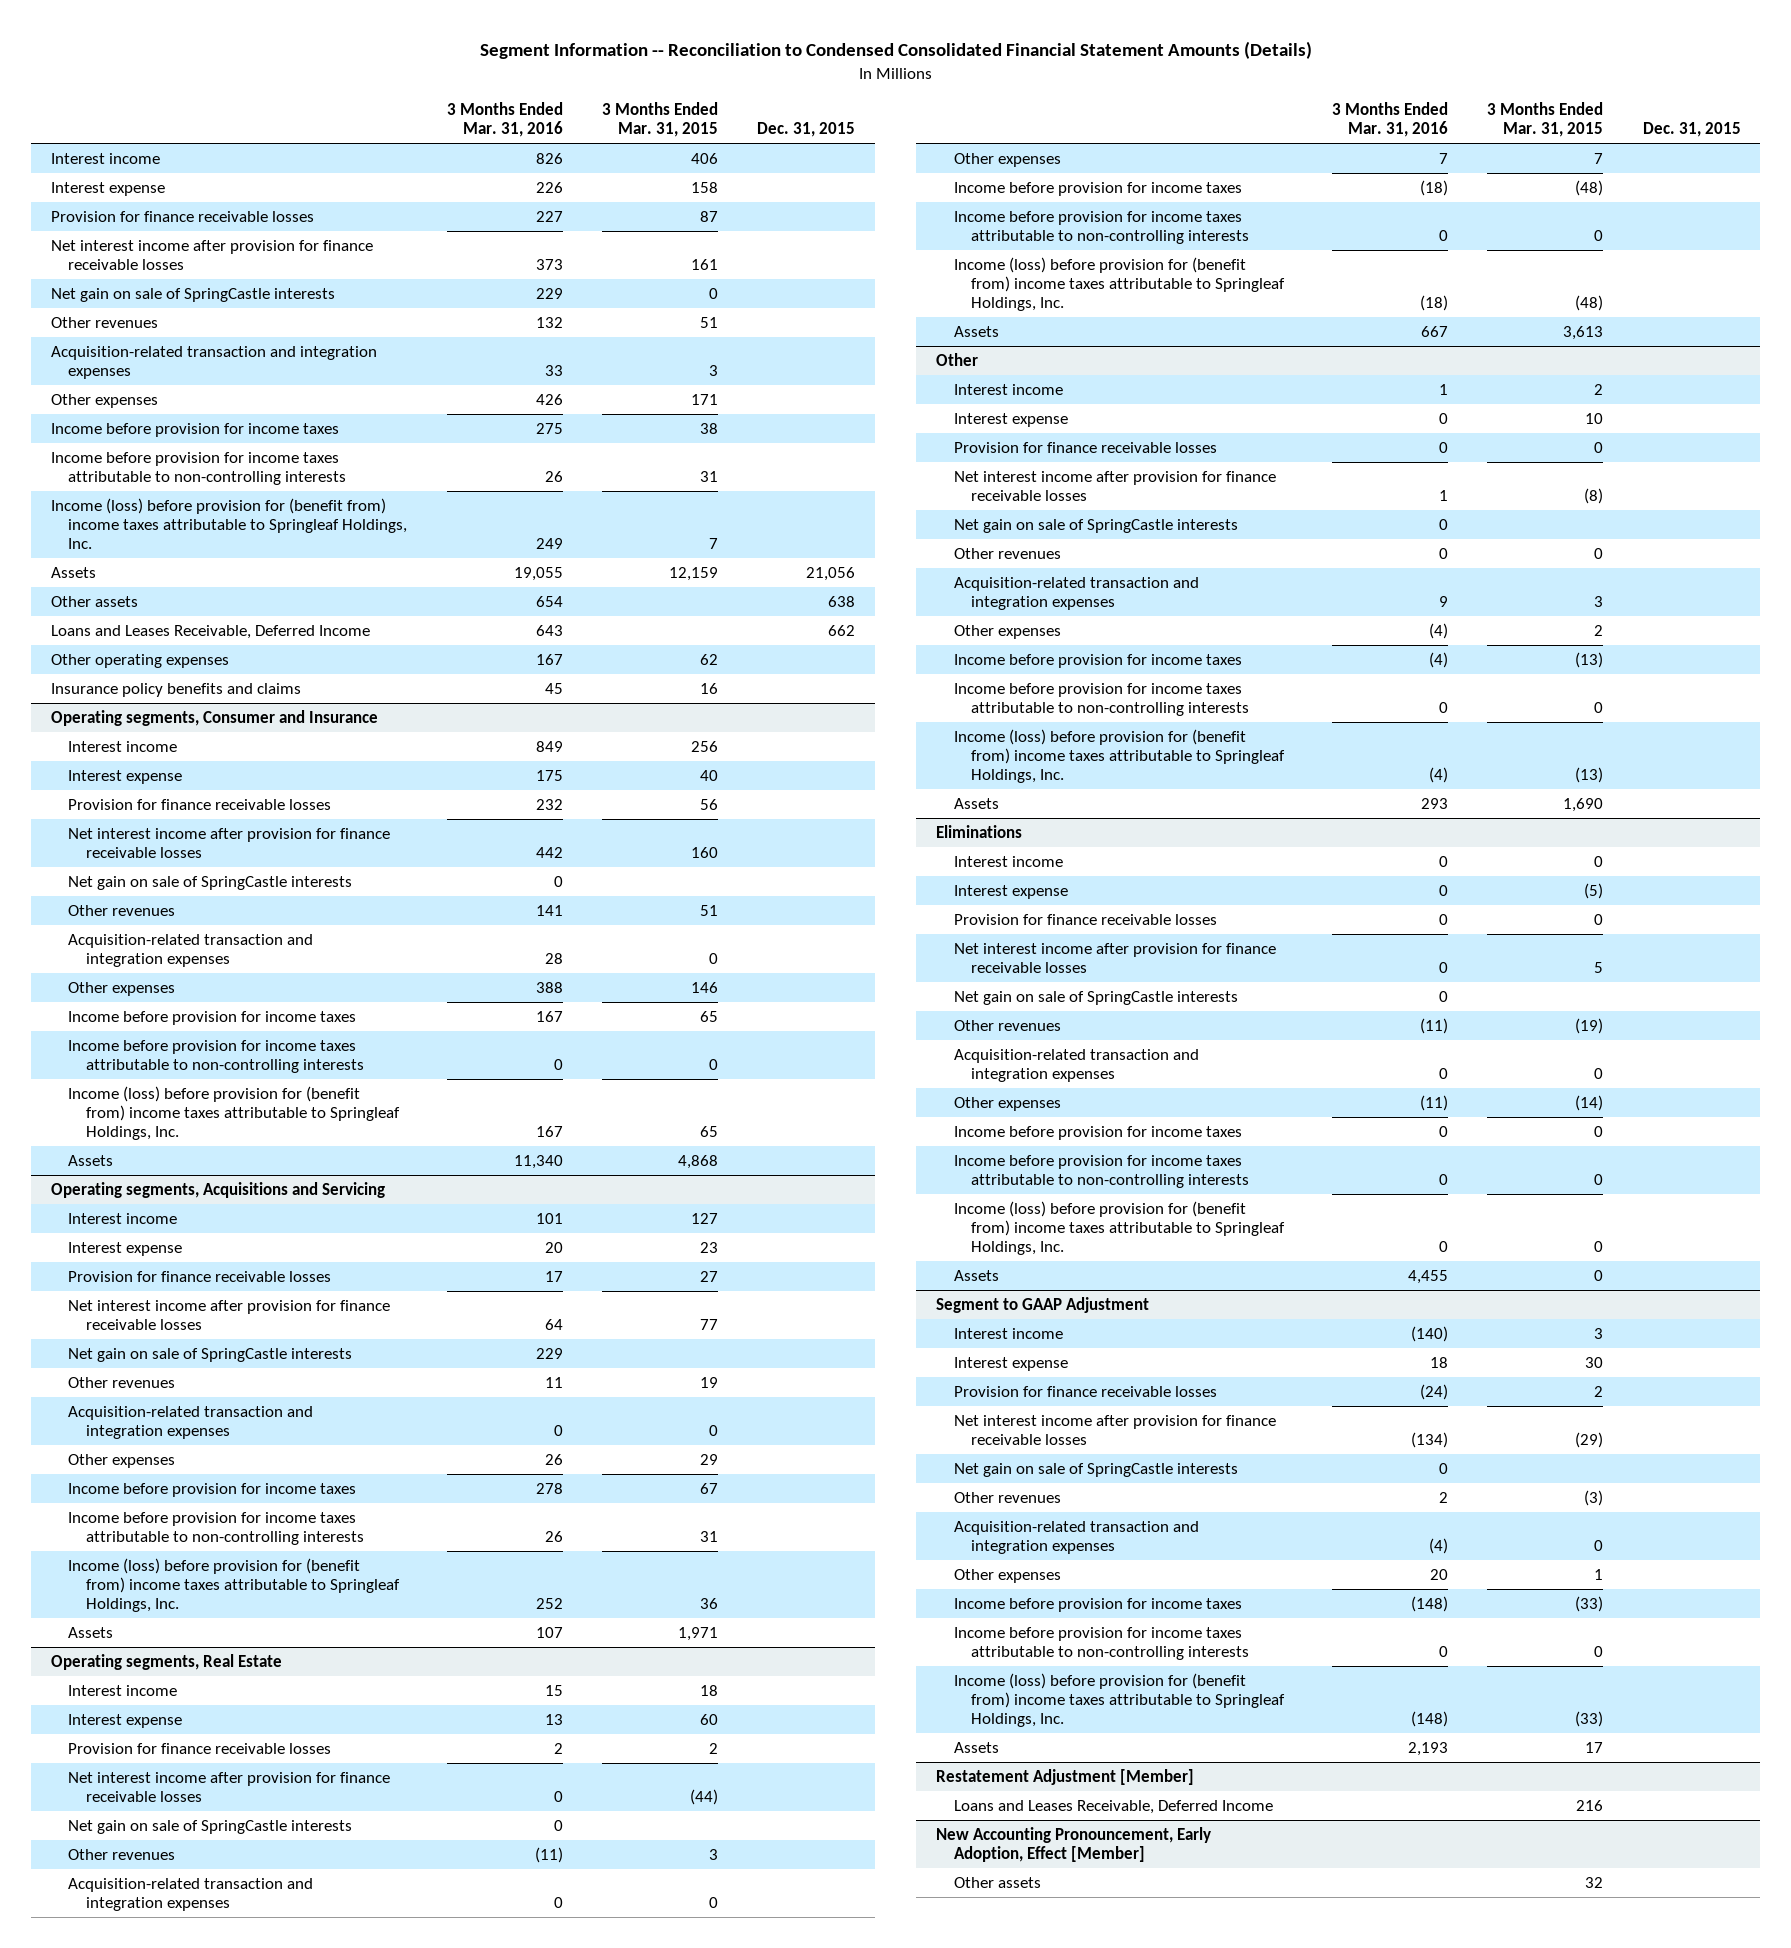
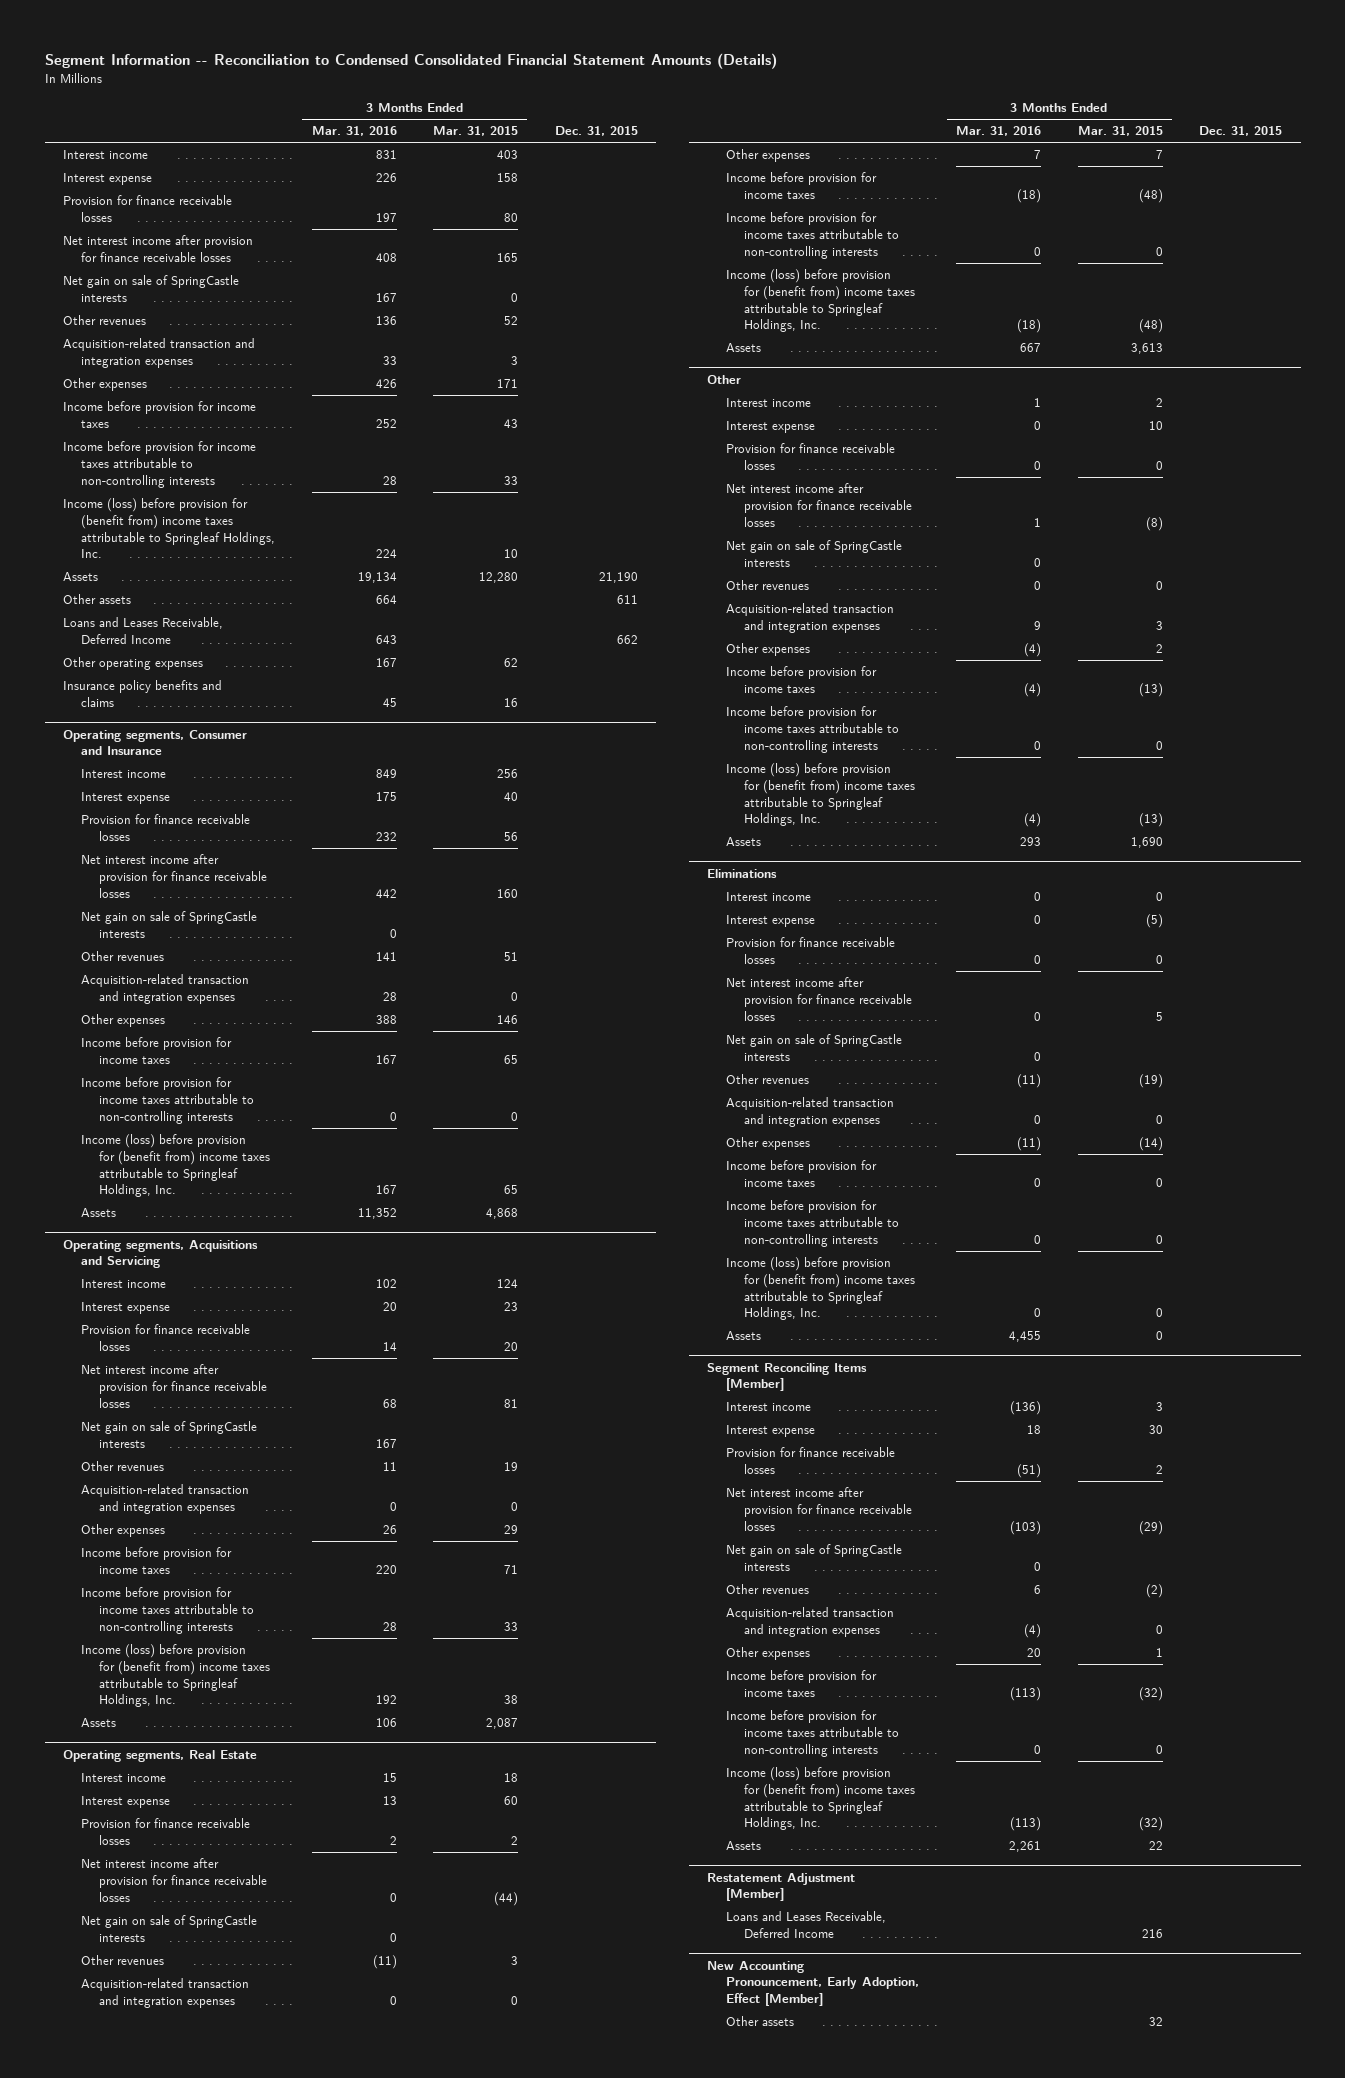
[535,153,563,165] 826 -> [375,150,397,160] 831
[691,153,719,165] 406 -> [497,150,519,160] 403
[535,211,563,223] 227 -> [375,212,397,222] 197
[700,211,719,223] 87 -> [504,212,519,222] 80
[535,259,563,271] 373 -> [375,252,397,262] 408
[691,259,719,271] 161 -> [497,252,519,262] 165
[535,288,563,300] 229 -> [375,292,397,302] 167
[535,317,563,329] 132 -> [375,316,397,326] 136
[700,317,719,329] 51 -> [504,316,519,326] 52
[535,423,563,435] 275 -> [375,418,397,428] 252
[700,423,719,435] 38 -> [504,418,519,428] 43
[544,471,563,483] 26 -> [382,475,397,485] 28
[700,471,719,483] 31 -> [504,475,519,485] 33
[535,537,563,549] 249 -> [375,549,397,559] 224
[709,537,719,549] 7 -> [504,549,519,559] 10
[513,567,563,582] 19,055 -> [357,572,397,584] 19,134
[669,567,719,582] 12,159 -> [479,572,519,584] 12,280
[806,567,856,582] 21,056 -> [598,572,638,584] 21,190
[535,596,563,608] 654 -> [375,595,397,605] 664
[828,596,856,608] 638 -> [616,595,638,605] 611
[513,1155,563,1170] 11,340 -> [357,1208,397,1220] 11,352
[535,1213,563,1225] 101 -> [375,1279,397,1289] 102
[691,1213,719,1225] 127 -> [497,1279,519,1289] 124
[544,1271,563,1283] 17 -> [382,1341,397,1351] 14
[700,1271,719,1283] 27 -> [504,1341,519,1351] 20
[544,1319,563,1331] 64 -> [382,1398,397,1408] 68
[700,1319,719,1331] 77 -> [504,1398,519,1408] 81
[535,1348,563,1360] 229 -> [375,1438,397,1448] 167
[535,1483,563,1495] 278 -> [375,1564,397,1574] 220
[700,1483,719,1495] 67 -> [504,1564,519,1574] 71
[544,1531,563,1543] 26 -> [382,1621,397,1631] 28
[700,1531,719,1543] 31 -> [504,1621,519,1631] 33
[535,1597,563,1609] 252 -> [375,1695,397,1705] 192
[700,1597,719,1609] 36 -> [504,1695,519,1705] 38
[535,1627,563,1639] 107 -> [375,1718,397,1728] 106
[678,1627,719,1642] 1,971 -> [486,1718,519,1730] 2,087
[935,1297,1149,1314] Segment to GAAP Adjustment -> none
none -> [707,1362,868,1392] Segment Reconciling Items [Member]
[1410,1326,1448,1343] (140) -> [1010,1401,1042,1416] (136)
[1419,1384,1448,1401] (24) -> [1017,1463,1042,1478] (51)
[1410,1432,1448,1449] (134) -> [1010,1520,1042,1535] (103)
[1438,1492,1448,1504] 2 -> [1034,1585,1042,1595] 6
[1584,1490,1604,1507] (3) -> [1145,1584,1163,1599] (2)
[1410,1596,1448,1613] (148) -> [1010,1686,1042,1701] (113)
[1575,1596,1604,1613] (33) -> [1138,1686,1163,1701] (32)
[1410,1710,1448,1727] (148) -> [1010,1817,1042,1832] (113)
[1575,1710,1604,1727] (33) -> [1138,1817,1163,1832] (32)
[1407,1742,1448,1757] 2,193 -> [1009,1841,1042,1853] 2,261
[1585,1742,1604,1754] 17 -> [1148,1841,1163,1851] 22

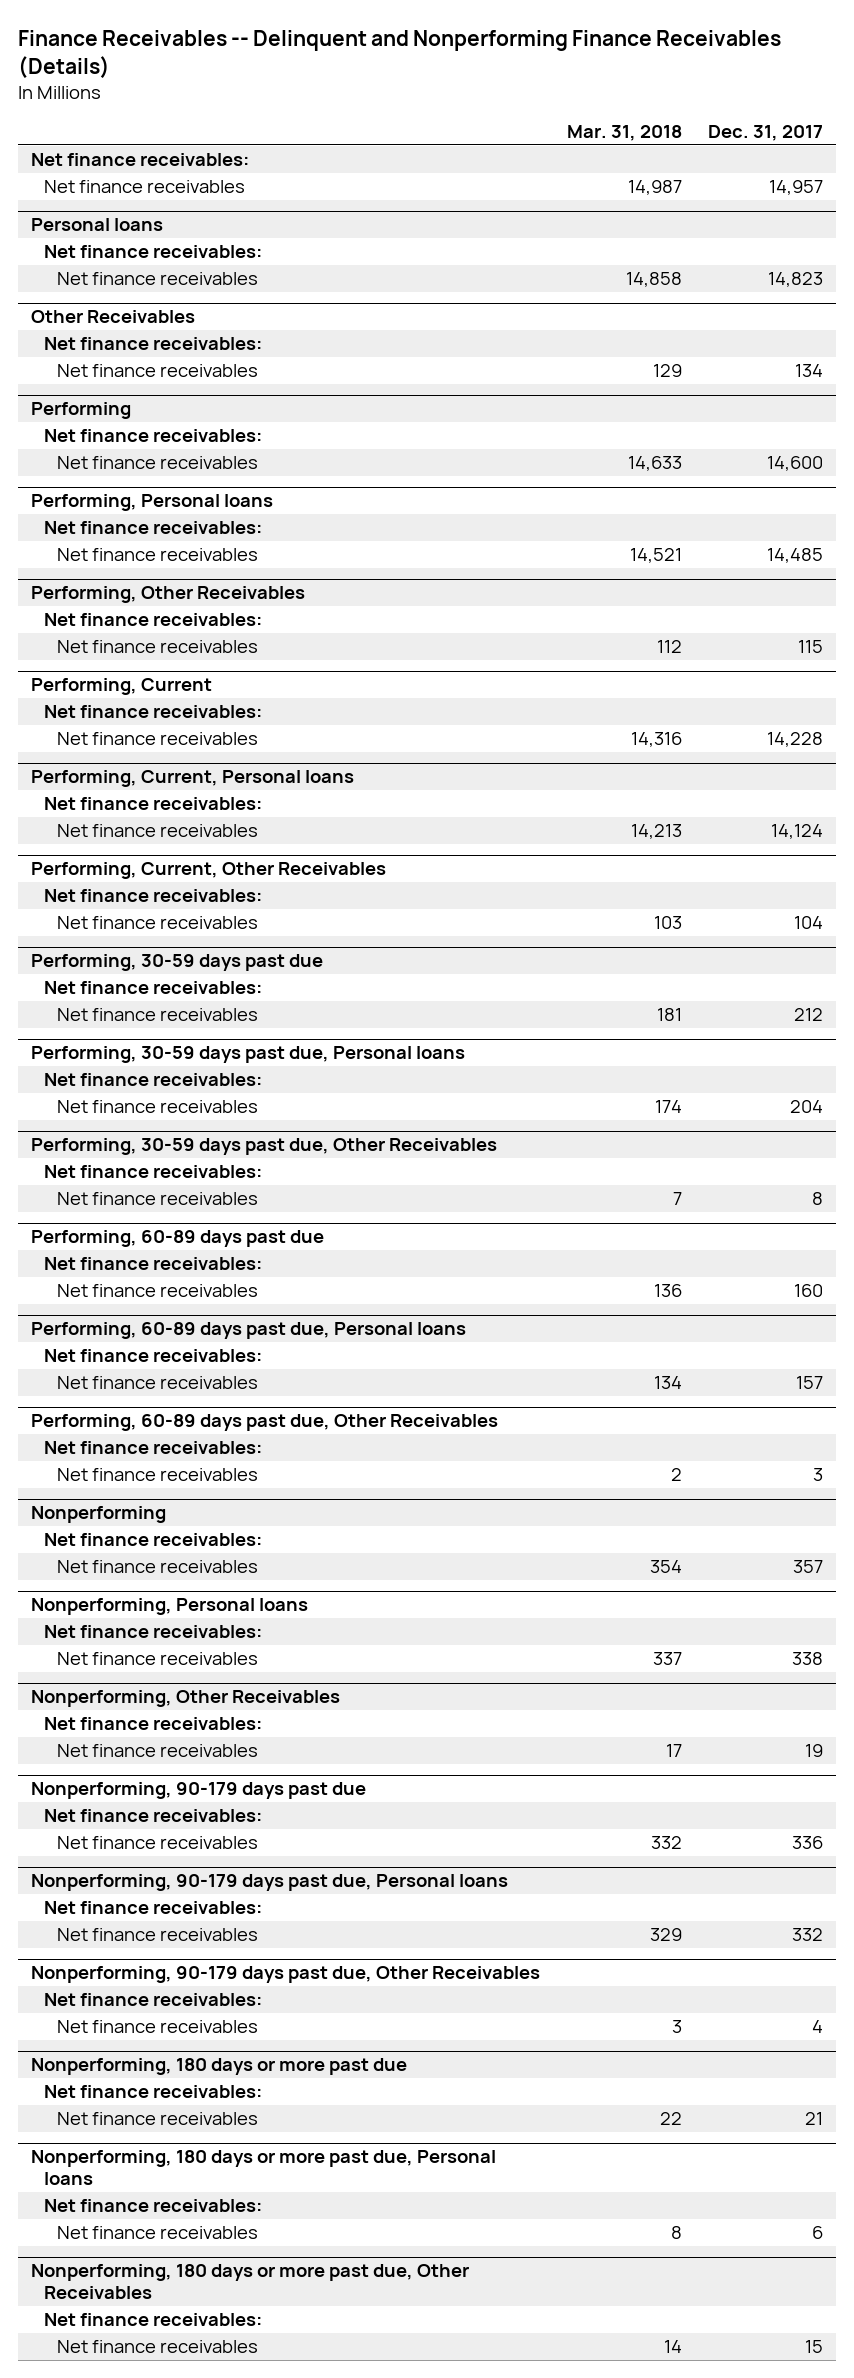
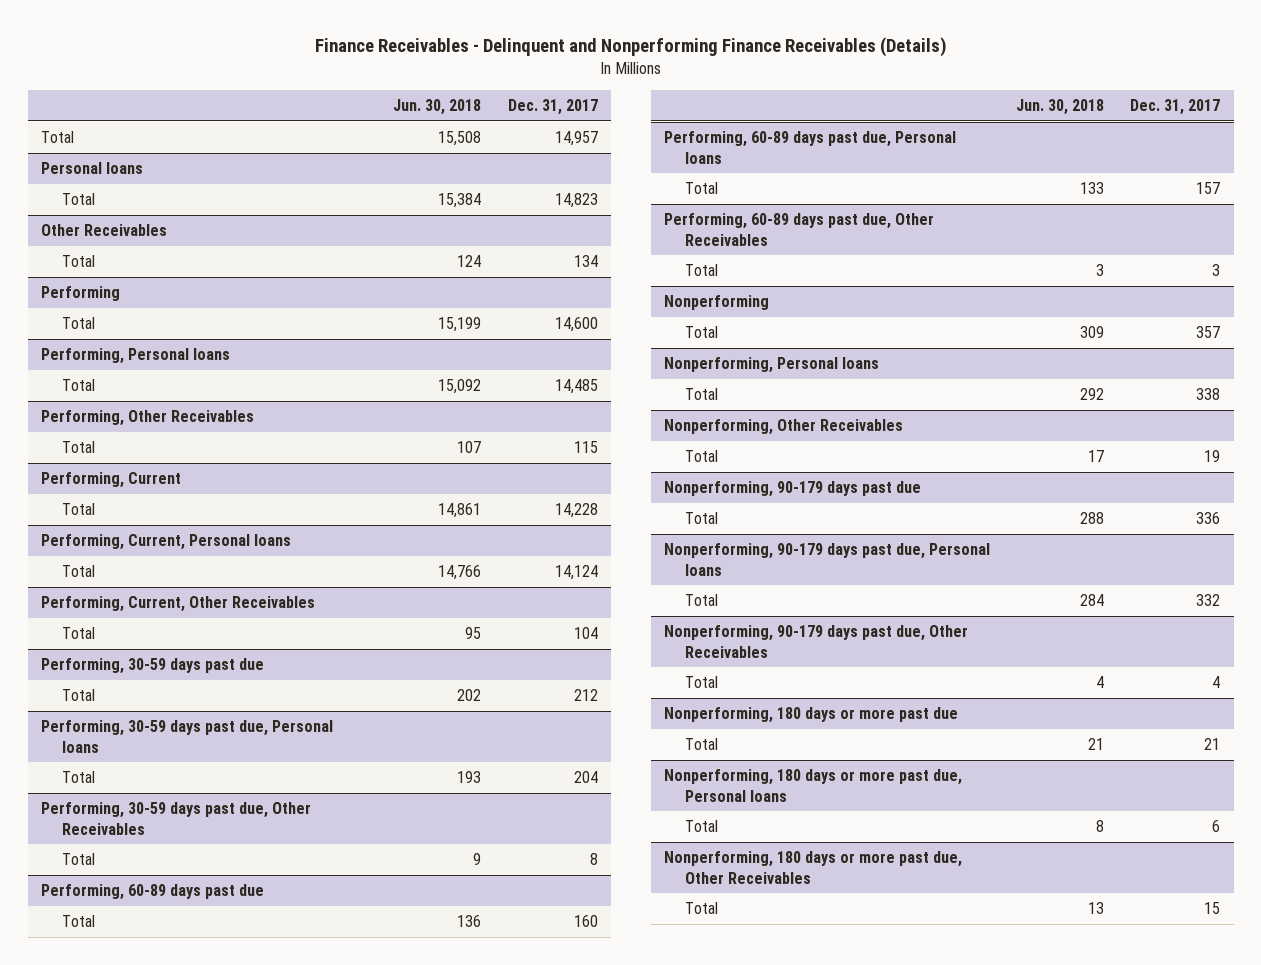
[17,30,781,79] Finance Receivables -- Delinquent and Nonperforming Finance Receivables (Details) -> [314,37,947,58] Finance Receivables - Delinquent and Nonperforming Finance Receivables (Details)
[566,124,682,141] Mar. 31, 2018 -> none
none -> [393,98,482,115] Jun. 30, 2018
[31,153,250,167] Net finance receivables: -> none
[44,180,246,194] Net finance receivables -> [40,131,74,144] Total
[44,245,263,259] Net finance receivables: -> none
[57,272,259,286] Net finance receivables -> [61,193,95,206] Total
[44,337,263,351] Net finance receivables: -> none
[57,364,259,378] Net finance receivables -> [61,255,95,268] Total
[44,429,263,443] Net finance receivables: -> none
[57,456,259,470] Net finance receivables -> [61,317,95,330] Total
[44,521,263,535] Net finance receivables: -> none
[57,548,259,562] Net finance receivables -> [61,379,95,392] Total
[44,613,263,627] Net finance receivables: -> none
[57,640,259,654] Net finance receivables -> [61,441,95,454] Total
[44,705,263,719] Net finance receivables: -> none
[57,732,259,746] Net finance receivables -> [61,503,95,516] Total
[44,797,263,811] Net finance receivables: -> none
[57,824,259,838] Net finance receivables -> [61,565,95,578] Total
[44,889,263,903] Net finance receivables: -> none
[57,916,259,930] Net finance receivables -> [61,627,95,640] Total
[44,981,263,995] Net finance receivables: -> none
[57,1008,259,1022] Net finance receivables -> [61,689,95,702] Total
[44,1073,263,1087] Net finance receivables: -> none
[57,1100,259,1114] Net finance receivables -> [61,771,95,784] Total
[44,1165,263,1179] Net finance receivables: -> none
[57,1192,259,1206] Net finance receivables -> [61,853,95,866] Total
[44,1257,263,1271] Net finance receivables: -> none
[57,1284,259,1298] Net finance receivables -> [61,915,95,928] Total
[44,1349,263,1363] Net finance receivables: -> none
[57,1376,259,1390] Net finance receivables -> [684,182,718,195] Total
[44,1441,263,1455] Net finance receivables: -> none
[57,1468,259,1482] Net finance receivables -> [684,264,718,277] Total
[44,1533,263,1547] Net finance receivables: -> none
[57,1560,259,1574] Net finance receivables -> [684,326,718,339] Total
[44,1625,263,1639] Net finance receivables: -> none
[57,1652,259,1666] Net finance receivables -> [684,388,718,401] Total
[44,1717,263,1731] Net finance receivables: -> none
[57,1744,259,1758] Net finance receivables -> [684,450,718,463] Total
[44,1809,263,1823] Net finance receivables: -> none
[57,1836,259,1850] Net finance receivables -> [684,512,718,525] Total
[44,1901,263,1915] Net finance receivables: -> none
[57,1928,259,1942] Net finance receivables -> [684,594,718,607] Total
[44,1993,263,2007] Net finance receivables: -> none
[57,2020,259,2034] Net finance receivables -> [684,676,718,689] Total
[44,2085,263,2099] Net finance receivables: -> none
[57,2112,259,2126] Net finance receivables -> [684,738,718,751] Total
[44,2199,263,2213] Net finance receivables: -> none
[57,2226,259,2240] Net finance receivables -> [684,820,718,833] Total
[44,2313,263,2327] Net finance receivables: -> none
[57,2340,259,2354] Net finance receivables -> [684,902,718,915] Total

